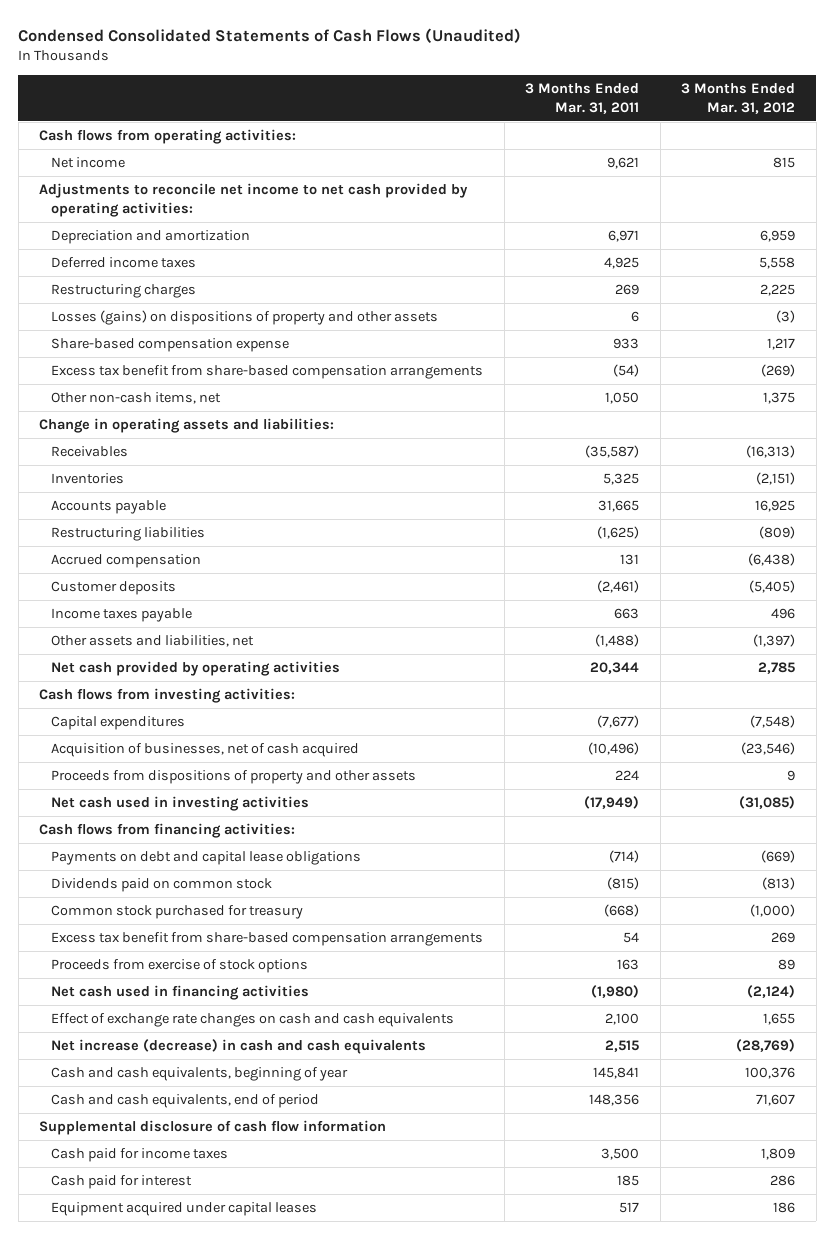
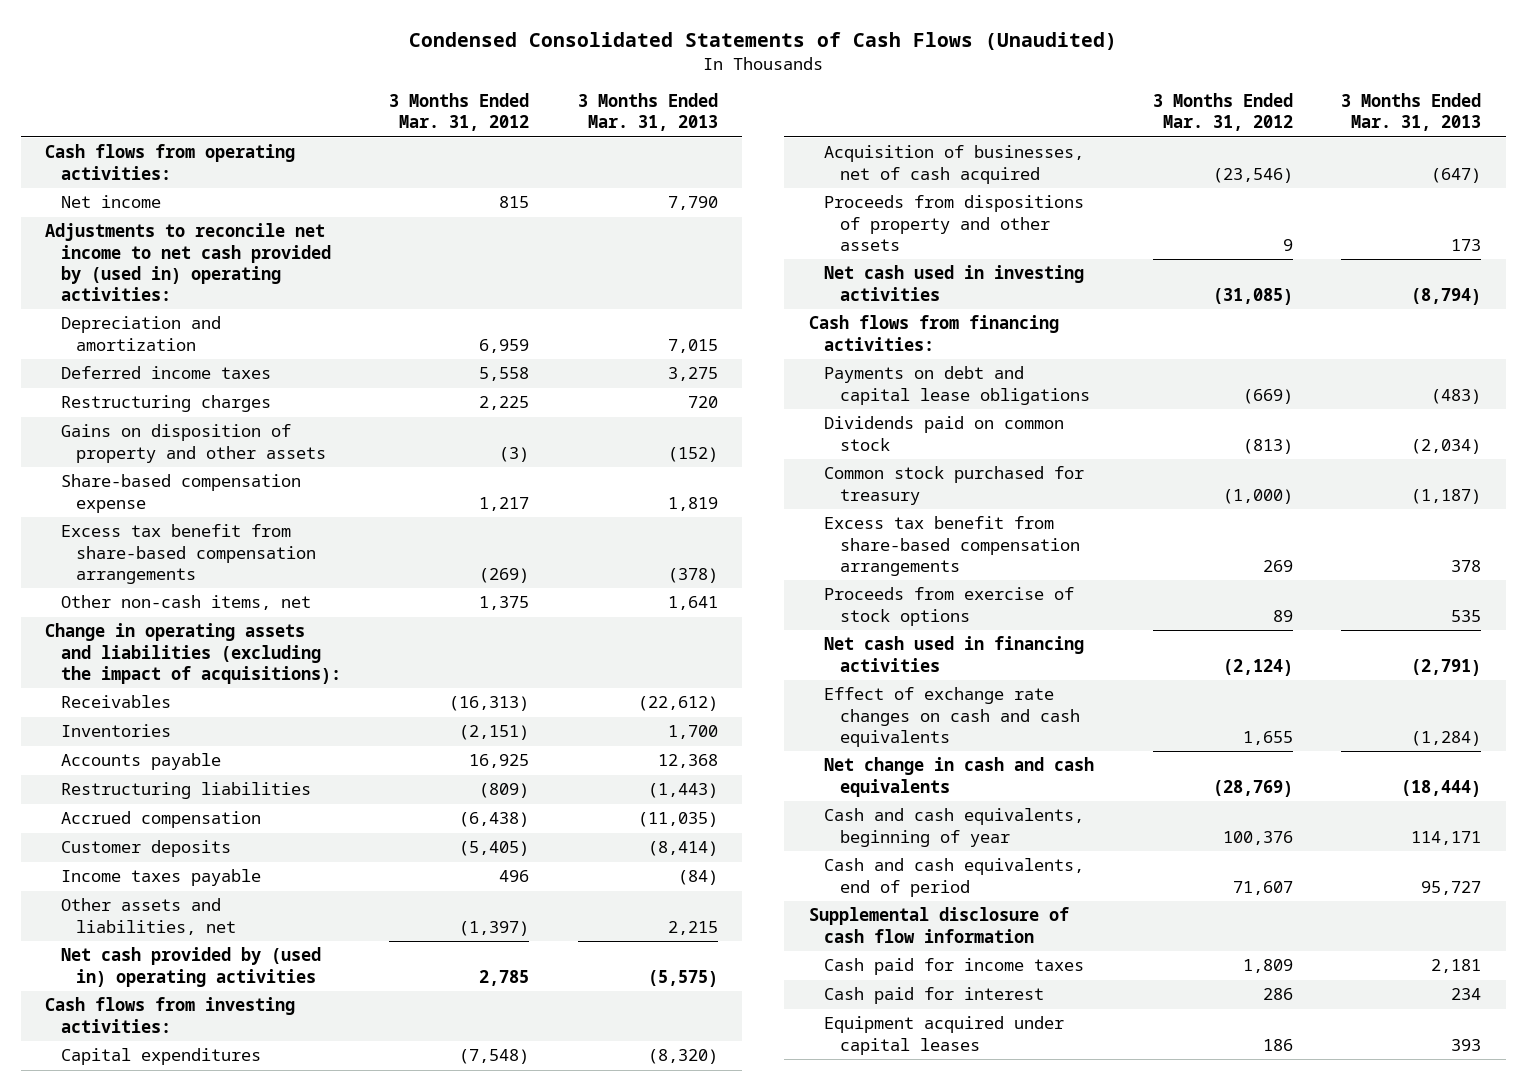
[525,83,640,114] 3 Months Ended Mar. 31, 2011 -> none
none -> [577,93,718,132] 3 Months Ended Mar. 31, 2013
[39,183,469,217] Adjustments to reconcile net income to net cash provided by operating activities: -> [45,223,331,302] Adjustments to reconcile net income to net cash provided by (used in) operating activities:
[50,310,438,326] Losses (gains) on dispositions of property and other assets -> [60,424,327,463] Gains on disposition of property and other assets
[39,418,335,434] Change in operating assets and liabilities: -> [45,623,341,684] Change in operating assets and liabilities (excluding the impact of acquisitions):
[50,661,340,677] Net cash provided by operating activities -> [60,947,321,987] Net cash provided by (used in) operating activities
[50,1039,426,1055] Net increase (decrease) in cash and cash equivalents -> [824,757,1095,797] Net change in cash and cash equivalents

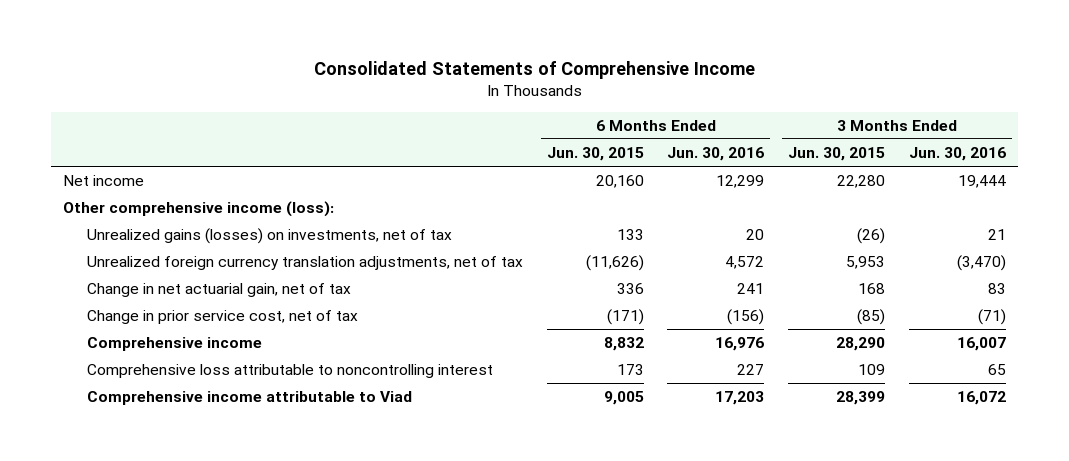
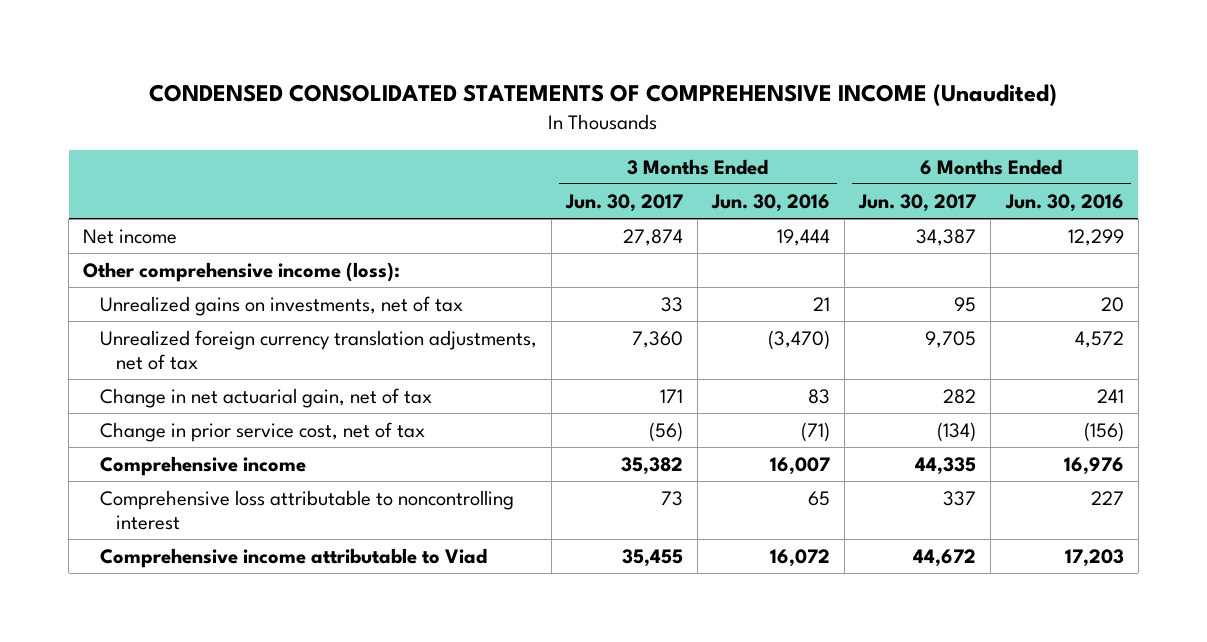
[313,61,755,80] Consolidated Statements of Comprehensive Income -> [149,83,1058,106] CONDENSED CONSOLIDATED STATEMENTS OF COMPREHENSIVE INCOME (Unaudited)
[546,147,644,162] Jun. 30, 2015 -> none
[788,147,886,162] Jun. 30, 2015 -> none
none -> [564,193,683,212] Jun. 30, 2017
none -> [858,193,977,212] Jun. 30, 2017
[86,228,452,245] Unrealized gains (losses) on investments, net of tax -> [99,296,463,317] Unrealized gains on investments, net of tax

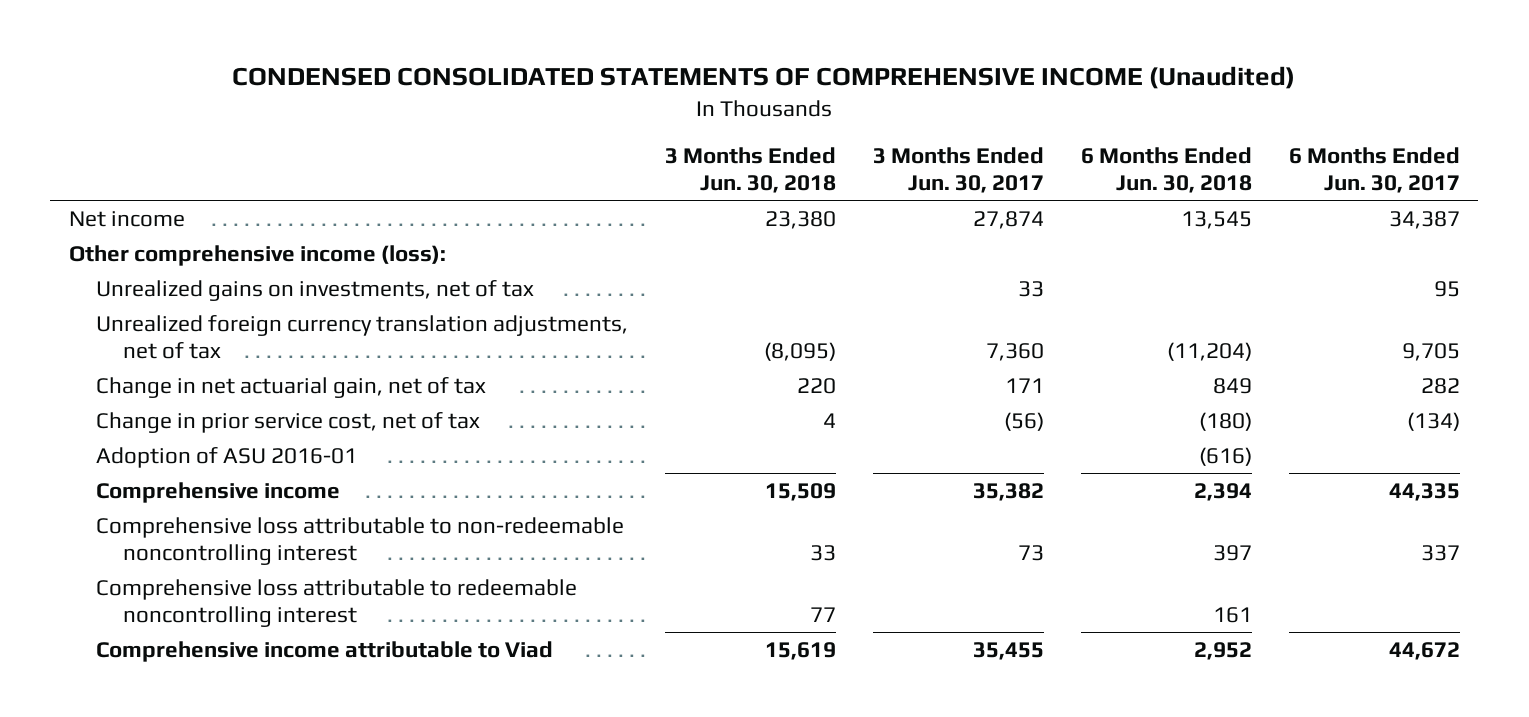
[711,193,831,212] Jun. 30, 2016 -> none
[1004,193,1124,212] Jun. 30, 2016 -> none
none -> [664,146,836,194] 3 Months Ended Jun. 30, 2018
none -> [1080,146,1252,194] 6 Months Ended Jun. 30, 2018
none -> [95,446,357,468] Adoption of ASU 2016-01
[99,490,514,531] Comprehensive loss attributable to noncontrolling interest -> [95,516,624,566] Comprehensive loss attributable to non-redeemable noncontrolling interest
none -> [95,578,577,628] Comprehensive loss attributable to redeemable noncontrolling interest

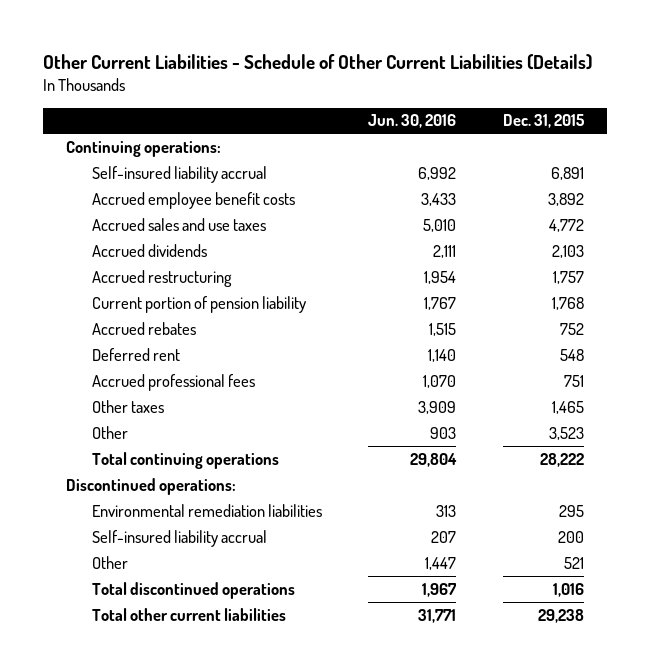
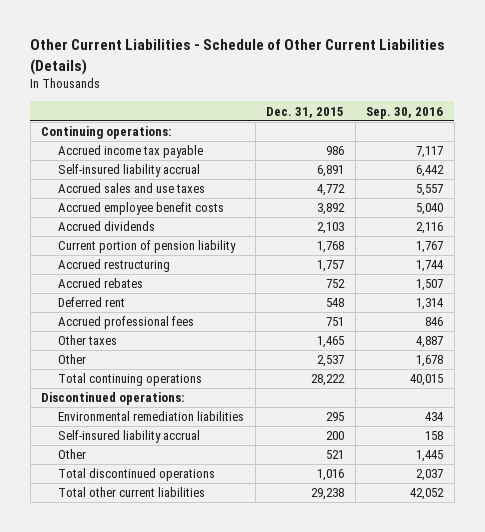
[368,114,457,129] Jun. 30, 2016 -> none
none -> [366,106,444,119] Sep. 30, 2016
none -> [57,145,203,159] Accrued income tax payable
[91,191,295,209] Accrued employee benefit costs -> [57,202,224,216] Accrued employee benefit costs
[91,269,232,287] Accrued restructuring -> [57,259,170,273] Accrued restructuring
[549,426,585,440] 3,523 -> [317,355,345,368] 2,537

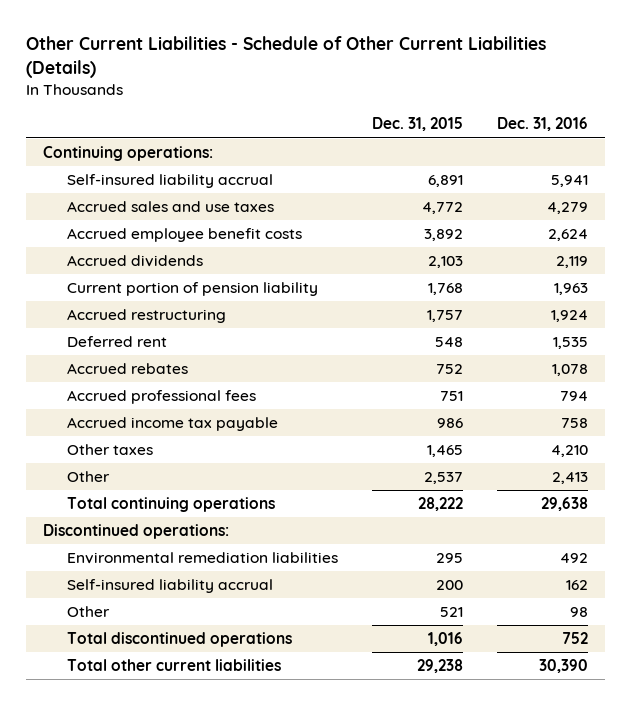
[366,106,444,119] Sep. 30, 2016 -> none
none -> [497,117,589,132] Dec. 31, 2016
[57,278,143,289] Accrued rebates -> [67,363,189,375] Accrued rebates
[57,145,203,159] Accrued income tax payable -> [67,417,279,432] Accrued income tax payable

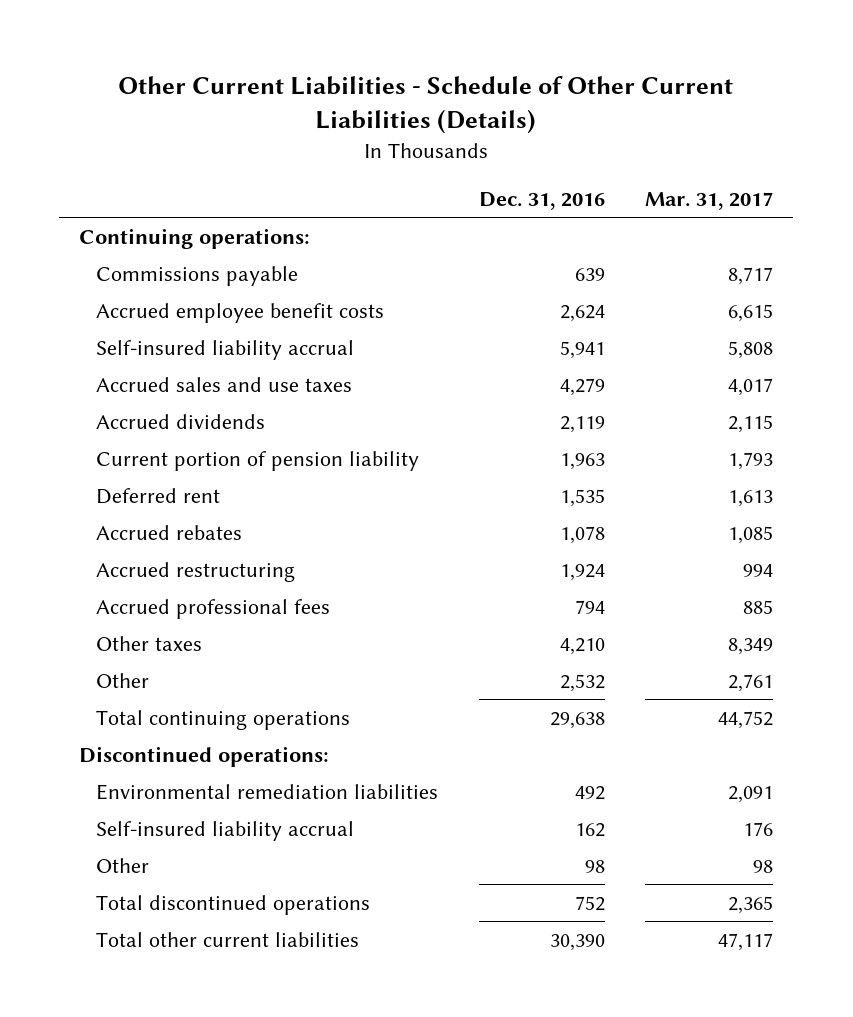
[372,117,464,132] Dec. 31, 2015 -> none
none -> [645,192,774,211] Mar. 31, 2017
none -> [96,265,299,286] Commissions payable
[67,228,303,243] Accrued employee benefit costs -> [96,302,385,323] Accrued employee benefit costs
[67,309,227,324] Accrued restructuring -> [96,561,296,582] Accrued restructuring
[67,417,279,432] Accrued income tax payable -> none
[552,472,589,485] 2,413 -> [559,673,605,692] 2,532

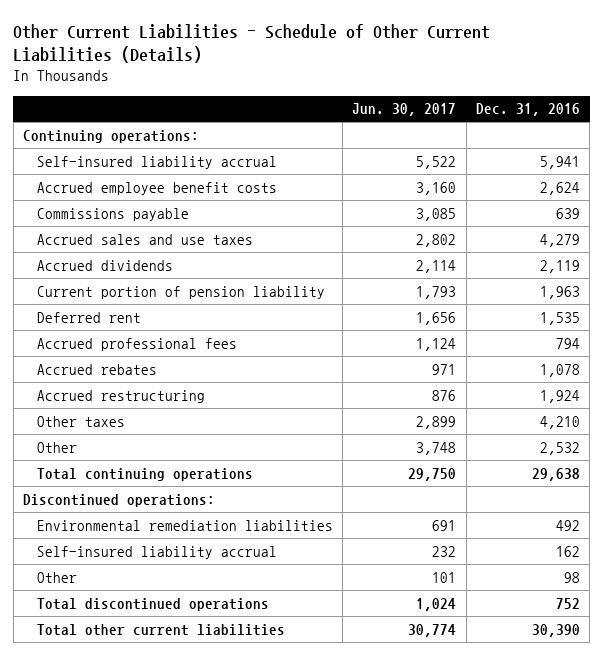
[645,192,774,211] Mar. 31, 2017 -> none
none -> [352,103,457,117] Jun. 30, 2017
[96,302,385,323] Accrued employee benefit costs -> [36,181,277,195] Accrued employee benefit costs
[96,265,299,286] Commissions payable -> [36,207,189,221] Commissions payable
[96,598,331,619] Accrued professional fees -> [36,337,237,351] Accrued professional fees

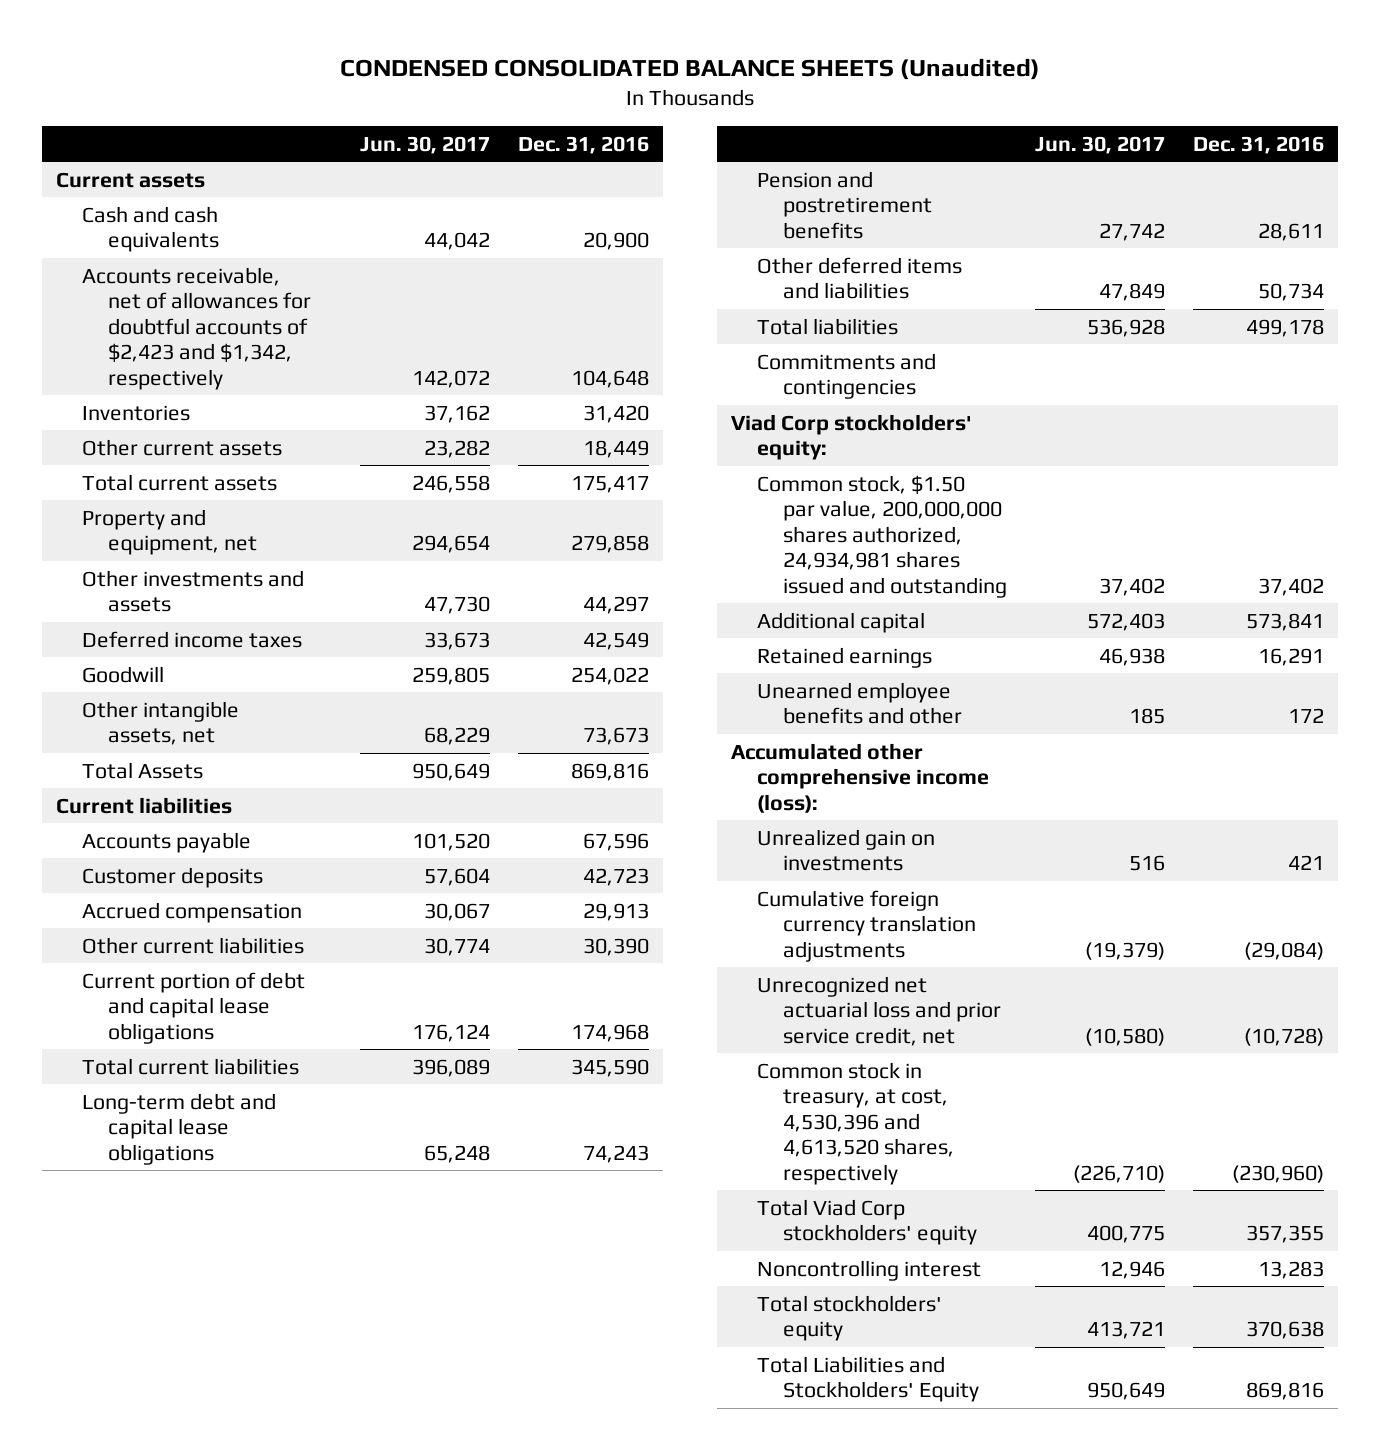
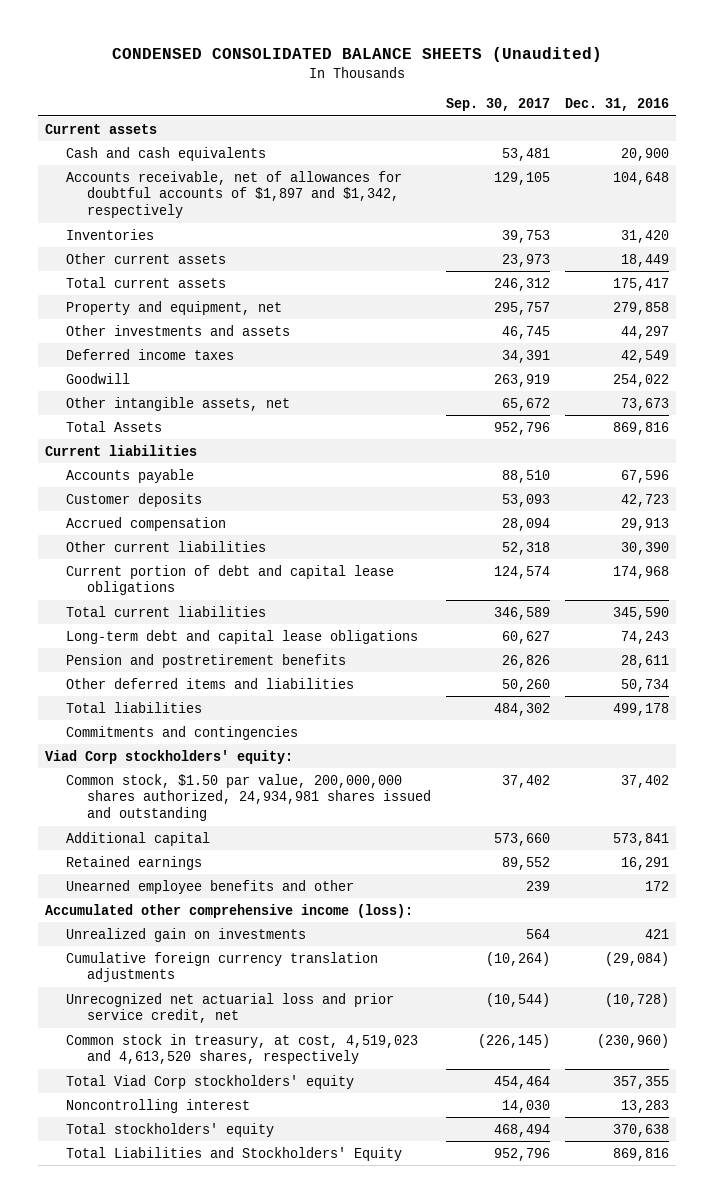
[360,135,491,154] Jun. 30, 2017 -> none
none -> [445,98,550,112] Sep. 30, 2017
[82,266,312,390] Accounts receivable, net of allowances for doubtful accounts of $2,423 and $1,342, respectively -> [66,170,403,218] Accounts receivable, net of allowances for doubtful accounts of $1,897 and $1,342, respectively
[756,1061,954,1185] Common stock in treasury, at cost, 4,530,396 and 4,613,520 shares, respectively -> [66,1033,419,1065] Common stock in treasury, at cost, 4,519,023 and 4,613,520 shares, respectively

